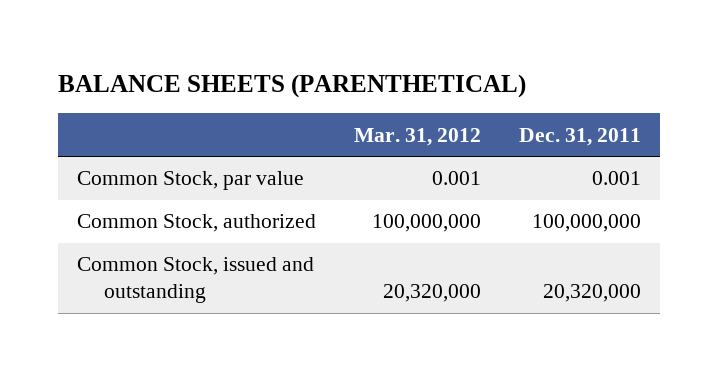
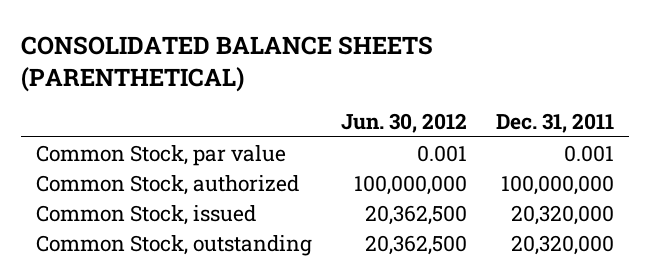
[58,73,527,98] BALANCE SHEETS (PARENTHETICAL) -> [21,35,434,92] CONSOLIDATED BALANCE SHEETS (PARENTHETICAL)
[353,127,481,146] Mar. 31, 2012 -> none
none -> [341,113,468,134] Jun. 30, 2012
[77,257,315,304] Common Stock, issued and outstanding -> [35,204,256,225] Common Stock, issued
none -> [35,234,312,256] Common Stock, outstanding

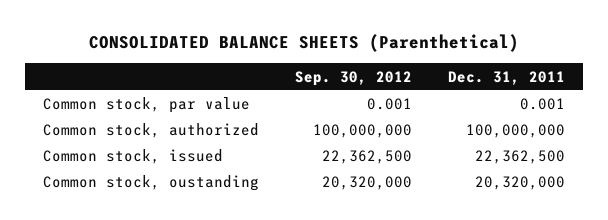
[21,35,434,92] CONSOLIDATED BALANCE SHEETS (PARENTHETICAL) -> [89,34,520,53] CONSOLIDATED BALANCE SHEETS (Parenthetical)
[341,113,468,134] Jun. 30, 2012 -> none
none -> [295,70,413,86] Sep. 30, 2012
[35,144,286,166] Common Stock, par value -> [43,97,251,114] Common stock, par value
[35,174,299,195] Common Stock, authorized -> [43,123,260,139] Common stock, authorized
[35,204,256,225] Common Stock, issued -> [43,149,224,165] Common stock, issued
[511,204,615,225] 20,320,000 -> [475,150,566,165] 22,362,500
[35,234,312,256] Common Stock, outstanding -> [43,175,260,192] Common stock, oustanding

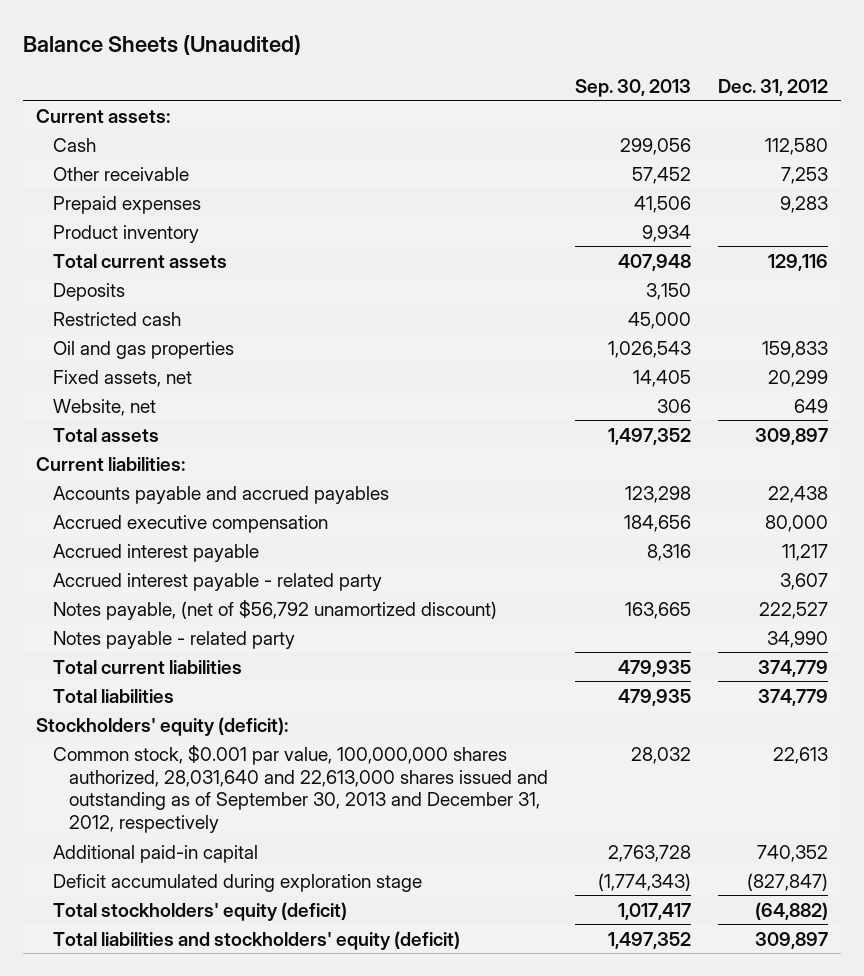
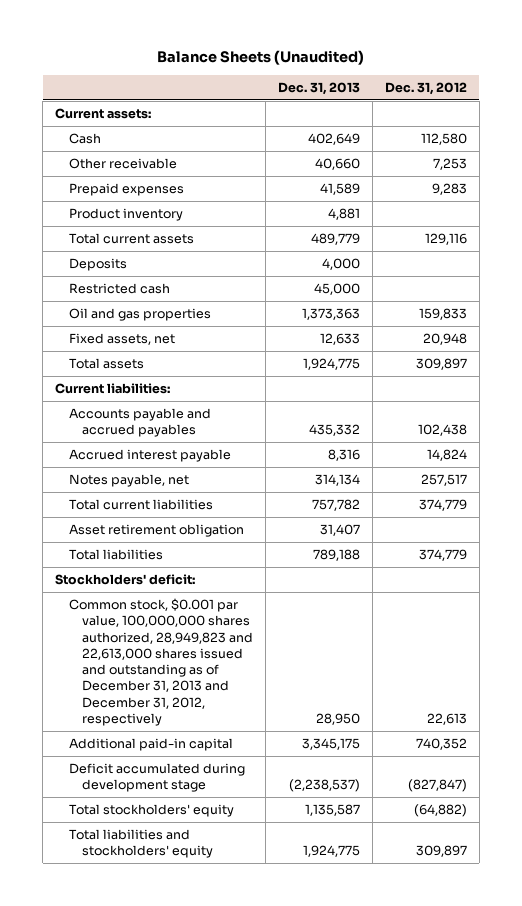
[574,78,691,97] Sep. 30, 2013 -> none
none -> [277,82,360,96] Dec. 31, 2013
[52,398,156,416] Website, net -> none
[767,369,828,387] 20,299 -> [422,333,467,346] 20,948
[52,514,328,533] Accrued executive compensation -> none
[52,572,382,591] Accrued interest payable - related party -> none
[52,630,295,649] Notes payable - related party -> none
[767,485,828,503] 22,438 -> [417,424,467,437] 102,438
[781,543,828,561] 11,217 -> [426,449,467,462] 14,824
[52,599,497,620] Notes payable, (net of $56,792 unamortized discount) -> [68,474,189,488] Notes payable, net
[758,601,828,619] 222,527 -> [420,474,467,487] 257,517
none -> [68,524,244,538] Asset retirement obligation
[36,716,289,736] Stockholders' equity (deficit): -> [55,574,196,586] Stockholders' deficit:
[52,744,549,834] Common stock, $0.001 par value, 100,000,000 shares authorized, 28,031,640 and 22,613,000 shares issued and outstanding as of September 30, 2013 and December 31, 2012, respectively -> [68,598,254,726] Common stock, $0.001 par value, 100,000,000 shares authorized, 28,949,823 and 22,613,000 shares issued and outstanding as of December 31, 2013 and December 31, 2012, respectively
[52,873,422,892] Deficit accumulated during exploration stage -> [68,763,245,793] Deficit accumulated during development stage
[52,901,347,921] Total stockholders' equity (deficit) -> [68,804,234,818] Total stockholders' equity
[52,930,460,950] Total liabilities and stockholders' equity (deficit) -> [68,829,214,859] Total liabilities and stockholders' equity

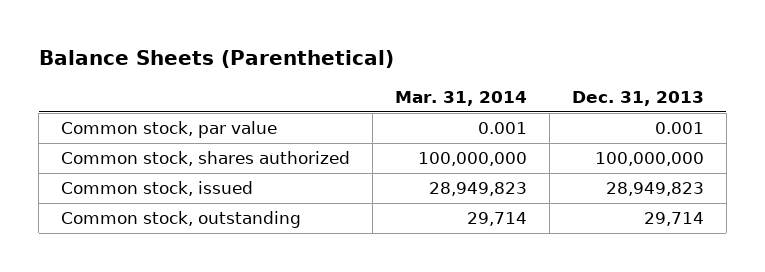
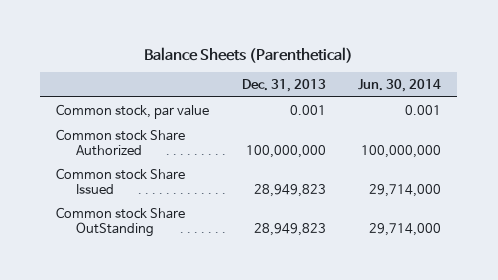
[394,91,527,107] Mar. 31, 2014 -> none
none -> [358,79,442,93] Jun. 30, 2014
[61,151,351,167] Common stock, shares authorized -> [56,128,186,156] Common stock Share Authorized
[61,181,254,197] Common stock, issued -> [56,167,186,194] Common stock Share Issued
[61,211,302,229] Common stock, outstanding -> [56,206,186,237] Common stock Share OutStanding
[643,212,704,227] 29,714 -> [253,222,326,236] 28,949,823

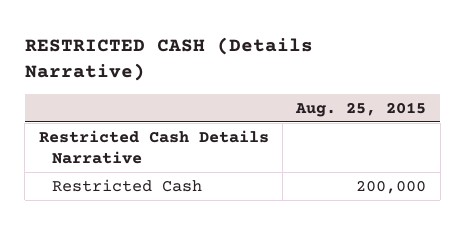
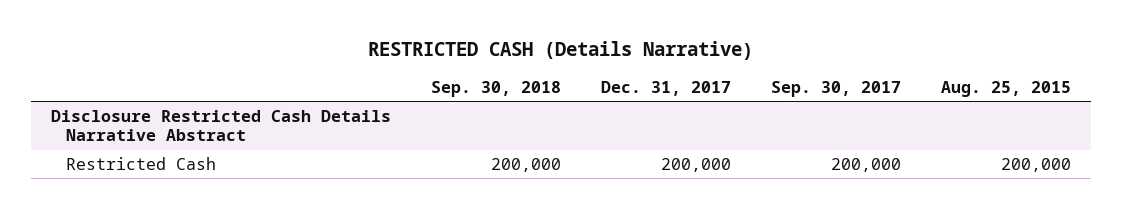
none -> [430,80,561,97] Sep. 30, 2018
none -> [600,80,731,96] Dec. 31, 2017
none -> [770,80,901,97] Sep. 30, 2017
[38,129,269,164] Restricted Cash Details Narrative -> [50,110,391,142] Disclosure Restricted Cash Details Narrative Abstract

